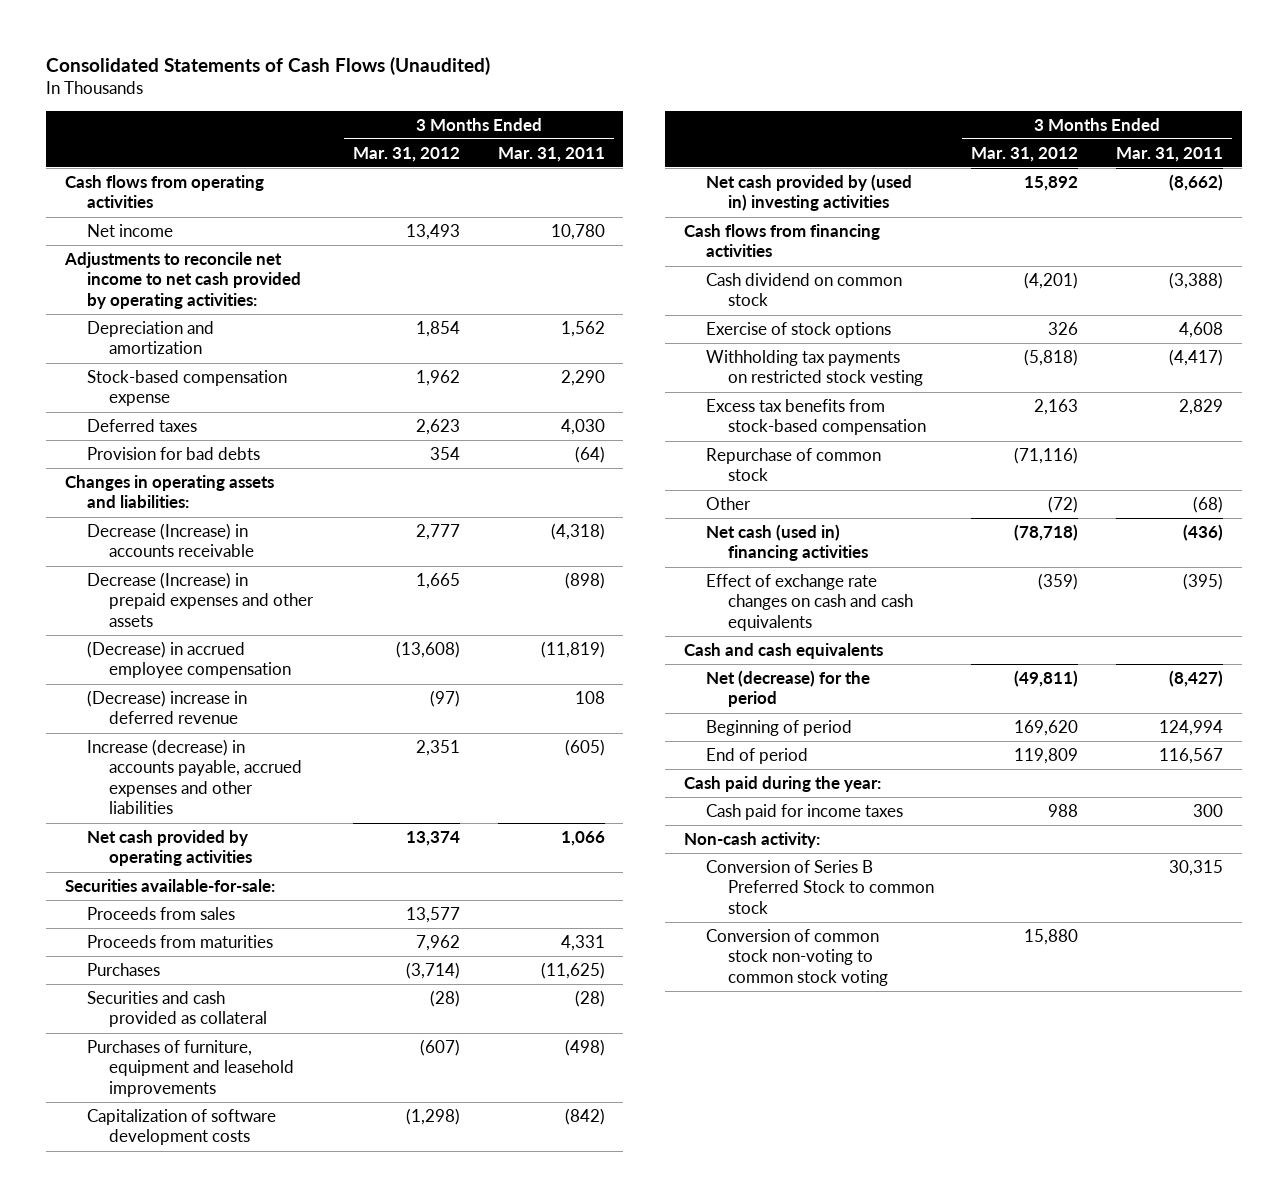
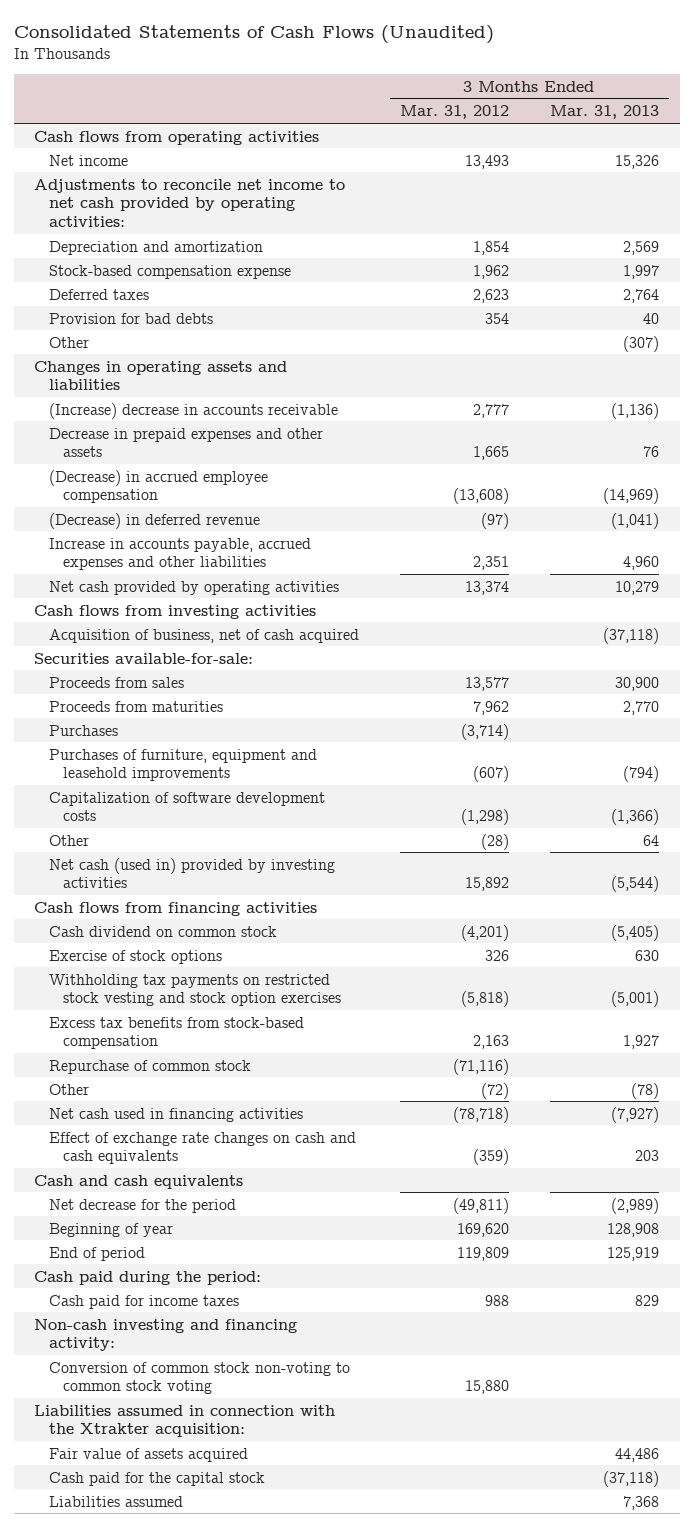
[497,146,605,162] Mar. 31, 2011 -> none
none -> [550,105,660,120] Mar. 31, 2013
none -> [48,336,89,348] Other
[65,475,275,509] Changes in operating assets and liabilities: -> [34,360,288,391] Changes in operating assets and liabilities
[87,523,255,558] Decrease (Increase) in accounts receivable -> [48,402,338,419] (Increase) decrease in accounts receivable
[87,572,315,627] Decrease (Increase) in prepaid expenses and other assets -> [48,427,323,458] Decrease in prepaid expenses and other assets
[87,690,248,725] (Decrease) increase in deferred revenue -> [48,512,260,529] (Decrease) in deferred revenue
[87,739,303,815] Increase (decrease) in accounts payable, accrued expenses and other liabilities -> [48,537,311,571] Increase in accounts payable, accrued expenses and other liabilities
none -> [34,604,317,619] Cash flows from investing activities
none -> [48,628,359,643] Acquisition of business, net of cash acquired
[87,991,268,1028] Securities and cash provided as collateral -> none
none -> [48,834,89,846] Other
[705,174,912,212] Net cash provided by (used in) investing activities -> [48,857,335,889] Net cash (used in) provided by investing activities
[705,350,923,387] Withholding tax payments on restricted stock vesting -> [48,973,341,1007] Withholding tax payments on restricted stock vesting and stock option exercises
[705,524,868,562] Net cash (used in) financing activities -> [48,1107,303,1122] Net cash used in financing activities
[705,670,870,708] Net (decrease) for the period -> [48,1198,236,1213] Net decrease for the period
[705,720,852,737] Beginning of period -> [48,1222,173,1237] Beginning of year
[683,776,881,793] Cash paid during the year: -> [34,1270,262,1285] Cash paid during the period:
[705,860,934,914] Conversion of Series B Preferred Stock to common stock -> none
[683,832,820,849] Non-cash activity: -> [34,1318,298,1352] Non-cash investing and financing activity:
none -> [34,1404,336,1438] Liabilities assumed in connection with the Xtrakter acquisition:
none -> [48,1447,248,1462] Fair value of assets acquired
none -> [48,1471,265,1486] Cash paid for the capital stock
none -> [48,1495,183,1507] Liabilities assumed

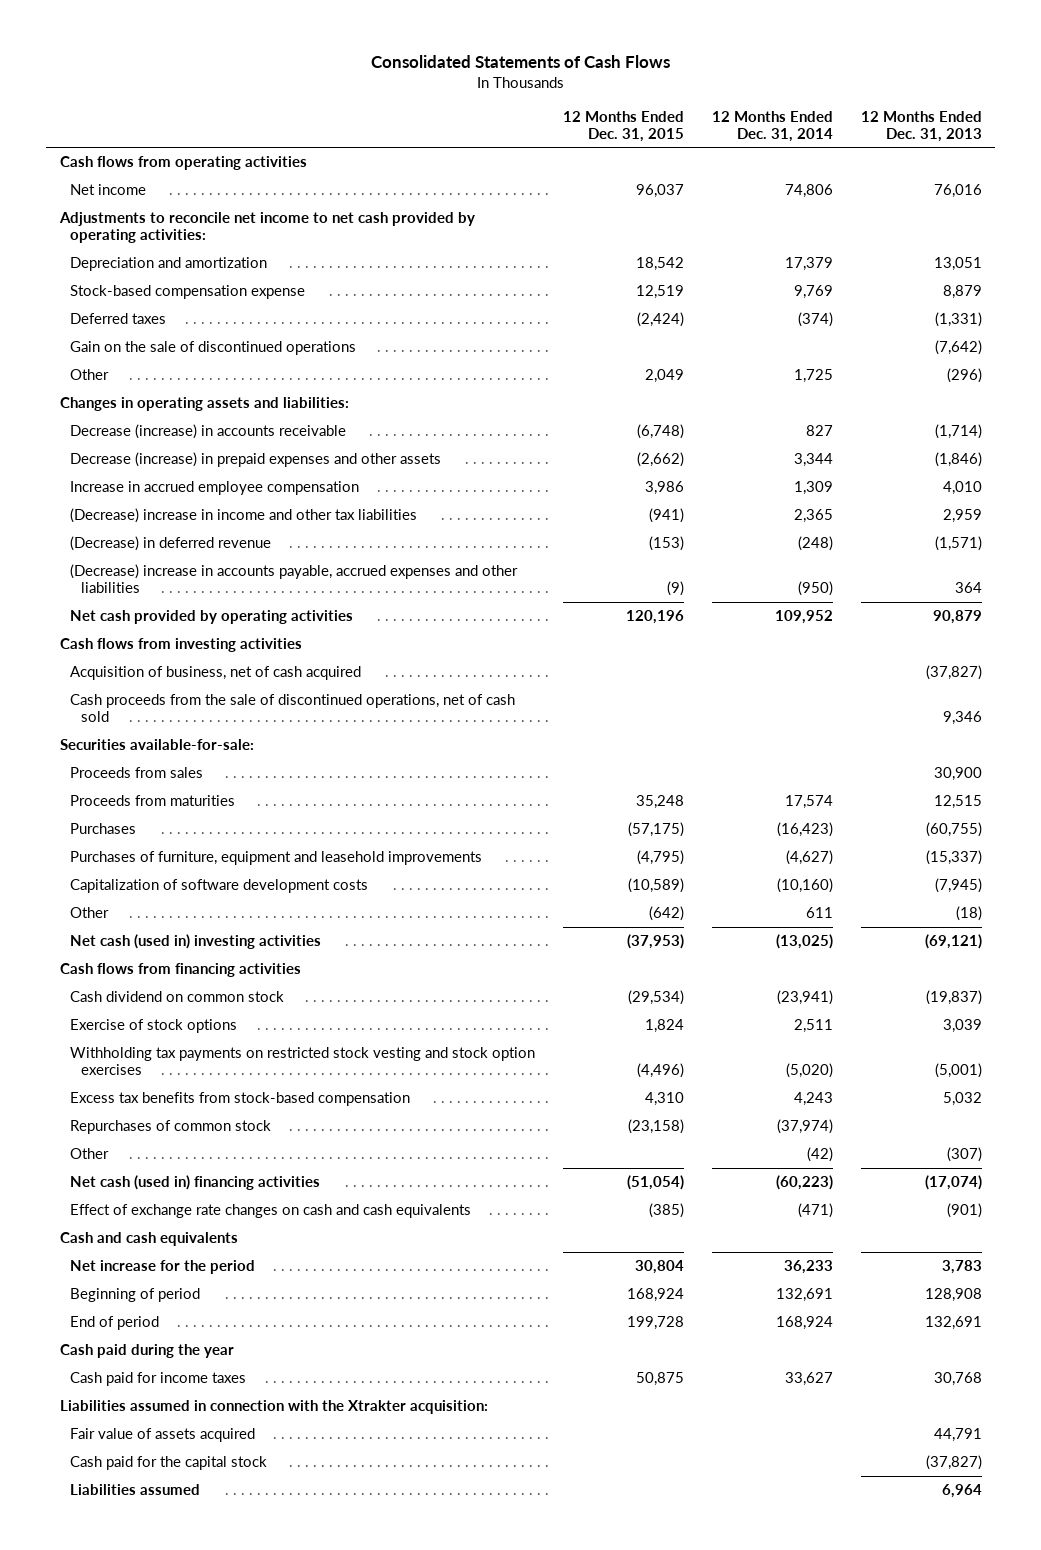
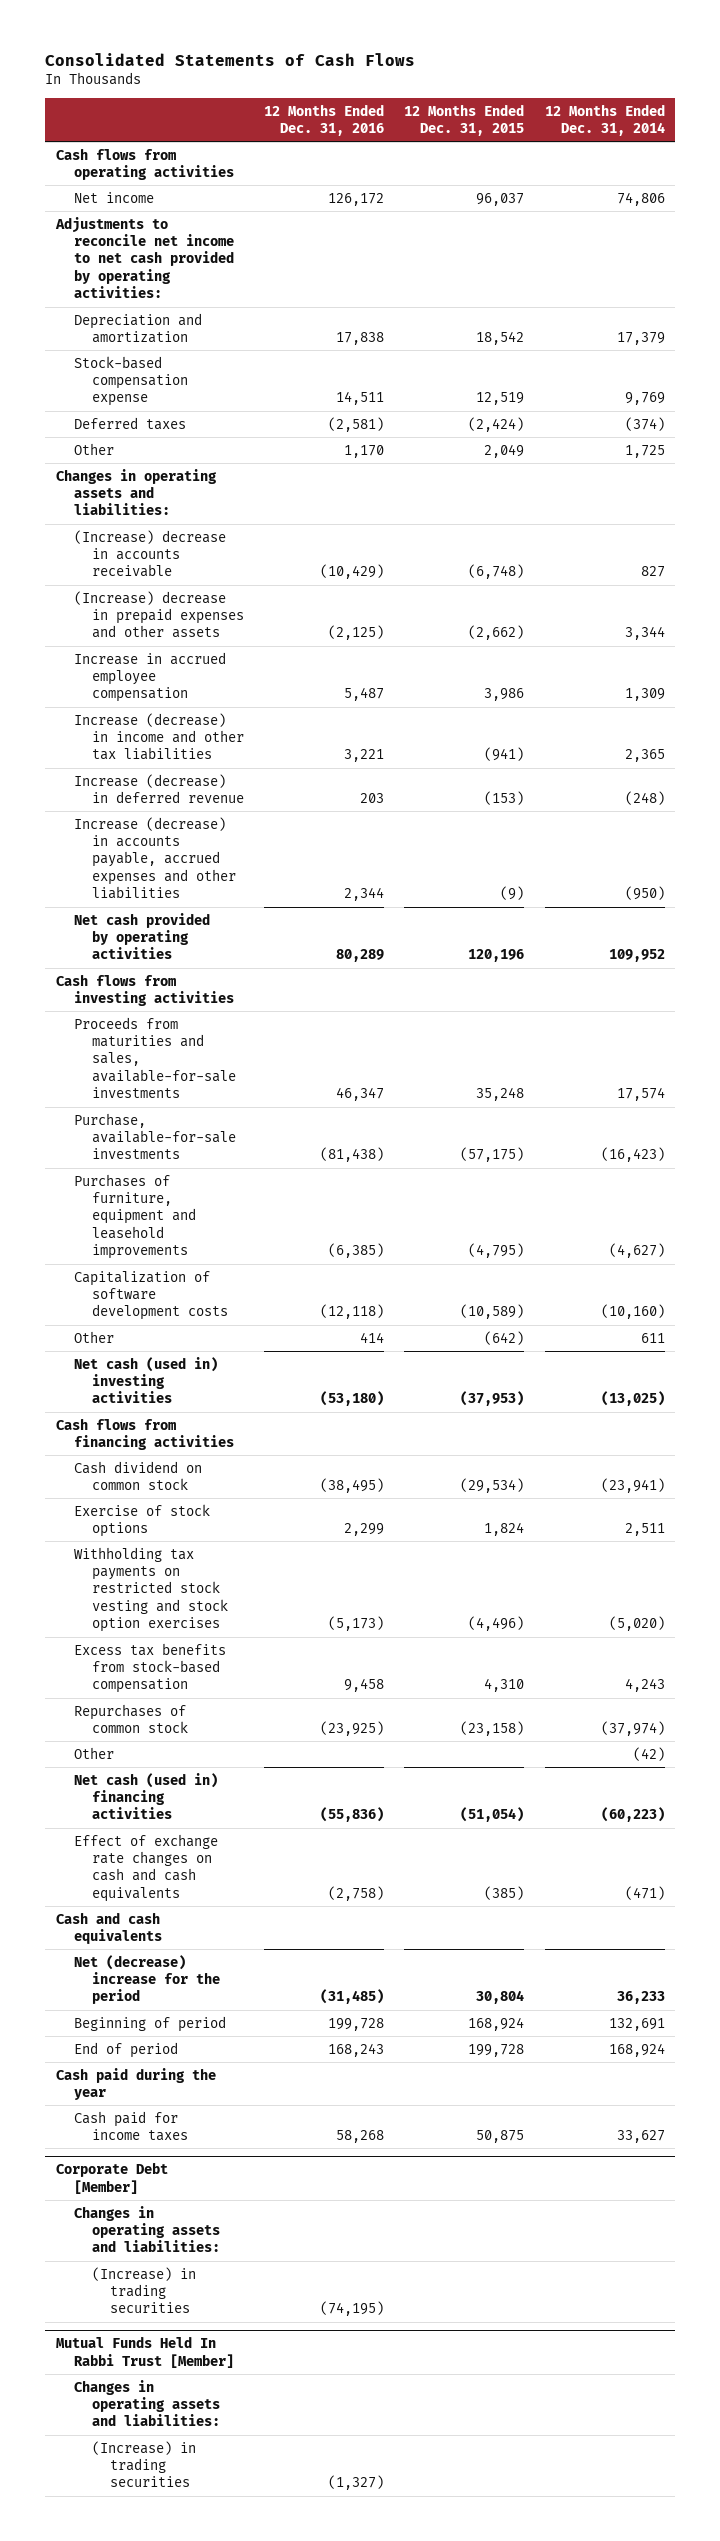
[860,110,982,142] 12 Months Ended Dec. 31, 2013 -> none
none -> [264,103,385,136] 12 Months Ended Dec. 31, 2016
[70,341,357,356] Gain on the sale of discontinued operations -> none
[70,424,347,440] Decrease (increase) in accounts receivable -> [73,529,226,578] (Increase) decrease in accounts receivable
[70,452,442,468] Decrease (increase) in prepaid expenses and other assets -> [73,590,244,639] (Increase) decrease in prepaid expenses and other assets
[70,508,418,524] (Decrease) increase in income and other tax liabilities -> [73,712,244,761] Increase (decrease) in income and other tax liabilities
[70,536,272,552] (Decrease) in deferred revenue -> [73,773,244,804] Increase (decrease) in deferred revenue
[70,564,519,594] (Decrease) increase in accounts payable, accrued expenses and other liabilities -> [73,816,236,900] Increase (decrease) in accounts payable, accrued expenses and other liabilities
[70,666,362,681] Acquisition of business, net of cash acquired -> none
[70,694,516,723] Cash proceeds from the sale of discontinued operations, net of cash sold -> none
[59,739,254,751] Securities available-for-sale: -> none
[70,767,204,779] Proceeds from sales -> none
[70,795,236,807] Proceeds from maturities -> [73,1016,236,1099] Proceeds from maturities and sales, available-for-sale investments
[70,823,137,835] Purchases -> [73,1112,236,1160] Purchase, available-for-sale investments
[70,1260,256,1275] Net increase for the period -> [73,1954,220,2005] Net (decrease) increase for the period
[59,1400,488,1415] Liabilities assumed in connection with the Xtrakter acquisition: -> none
[70,1428,256,1443] Fair value of assets acquired -> none
[70,1456,268,1471] Cash paid for the capital stock -> none
[70,1484,201,1496] Liabilities assumed -> none
none -> [55,2162,168,2194] Corporate Debt [Member]
none -> [73,2205,220,2253] Changes in operating assets and liabilities:
none -> [91,2266,196,2314] (Increase) in trading securities
none -> [55,2336,234,2368] Mutual Funds Held In Rabbi Trust [Member]
none -> [73,2379,220,2427] Changes in operating assets and liabilities:
none -> [91,2440,196,2488] (Increase) in trading securities

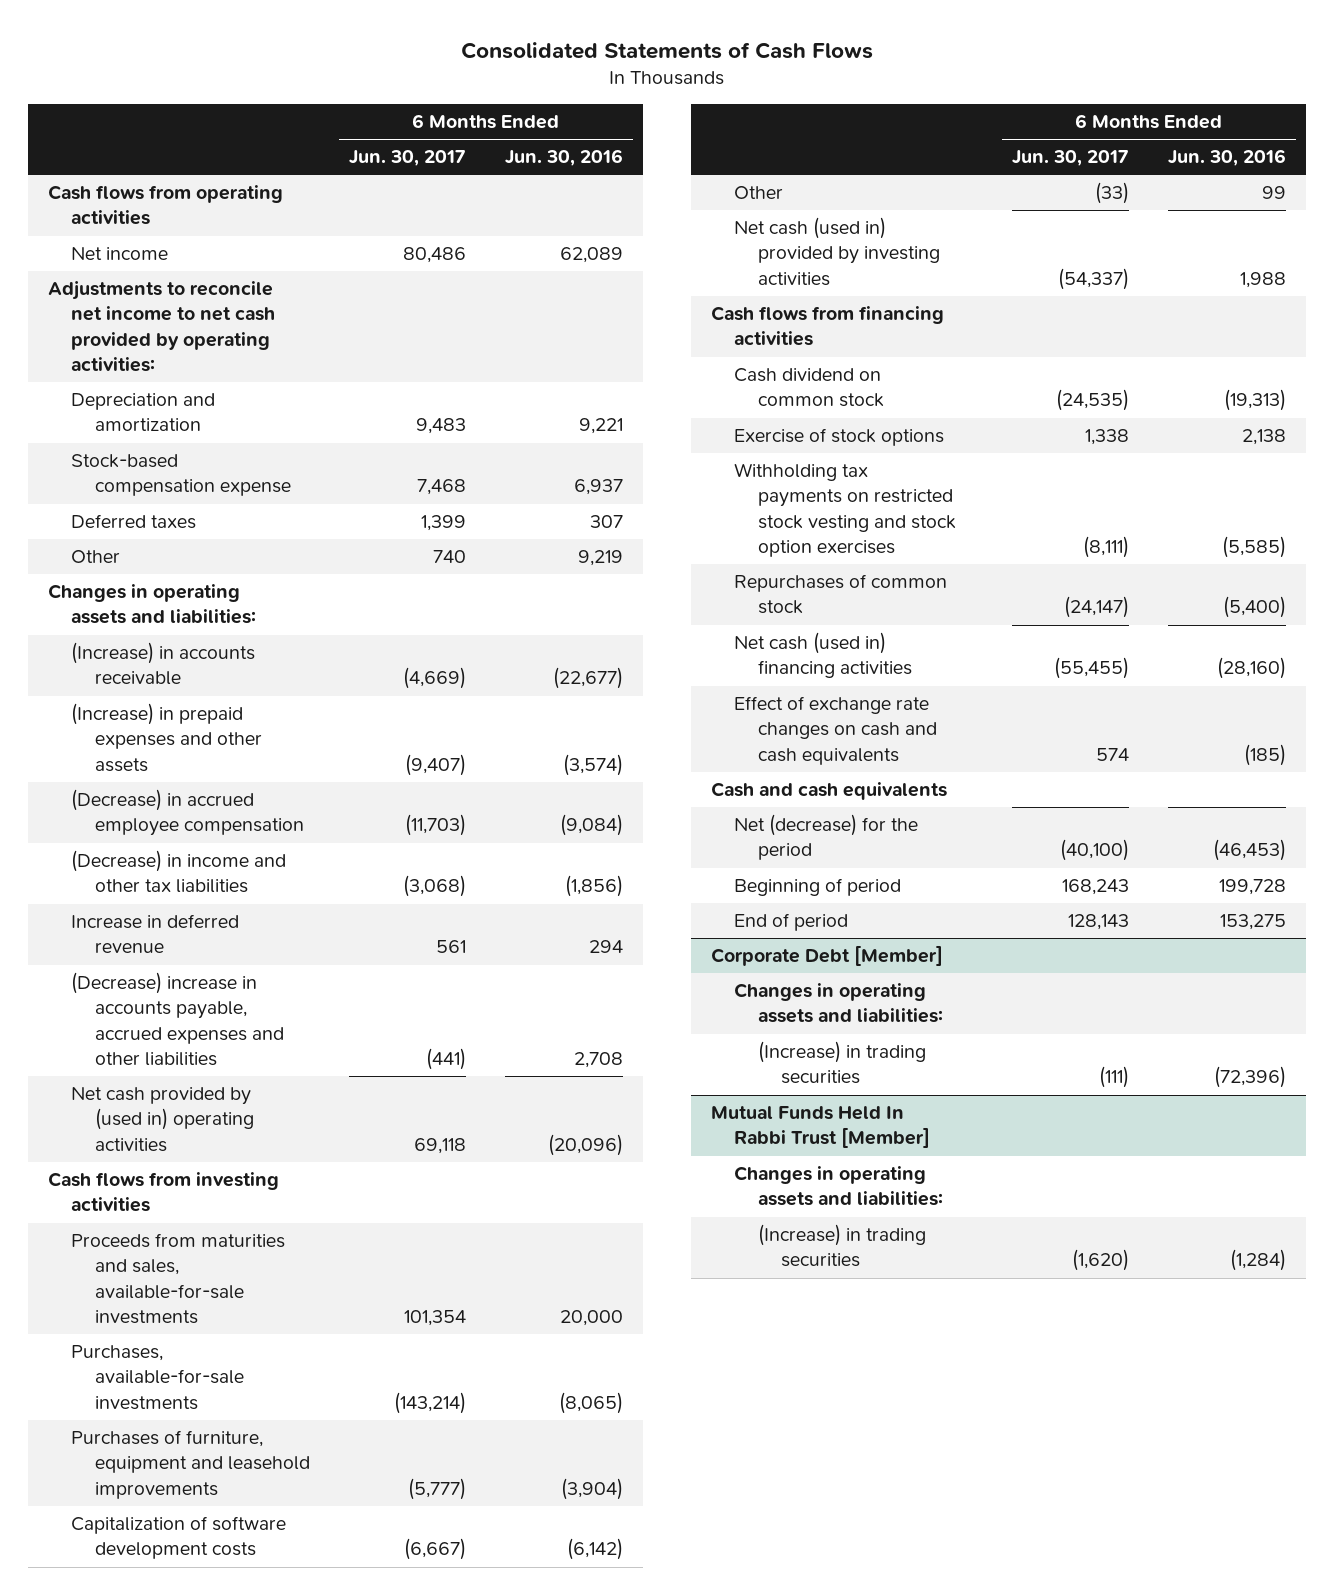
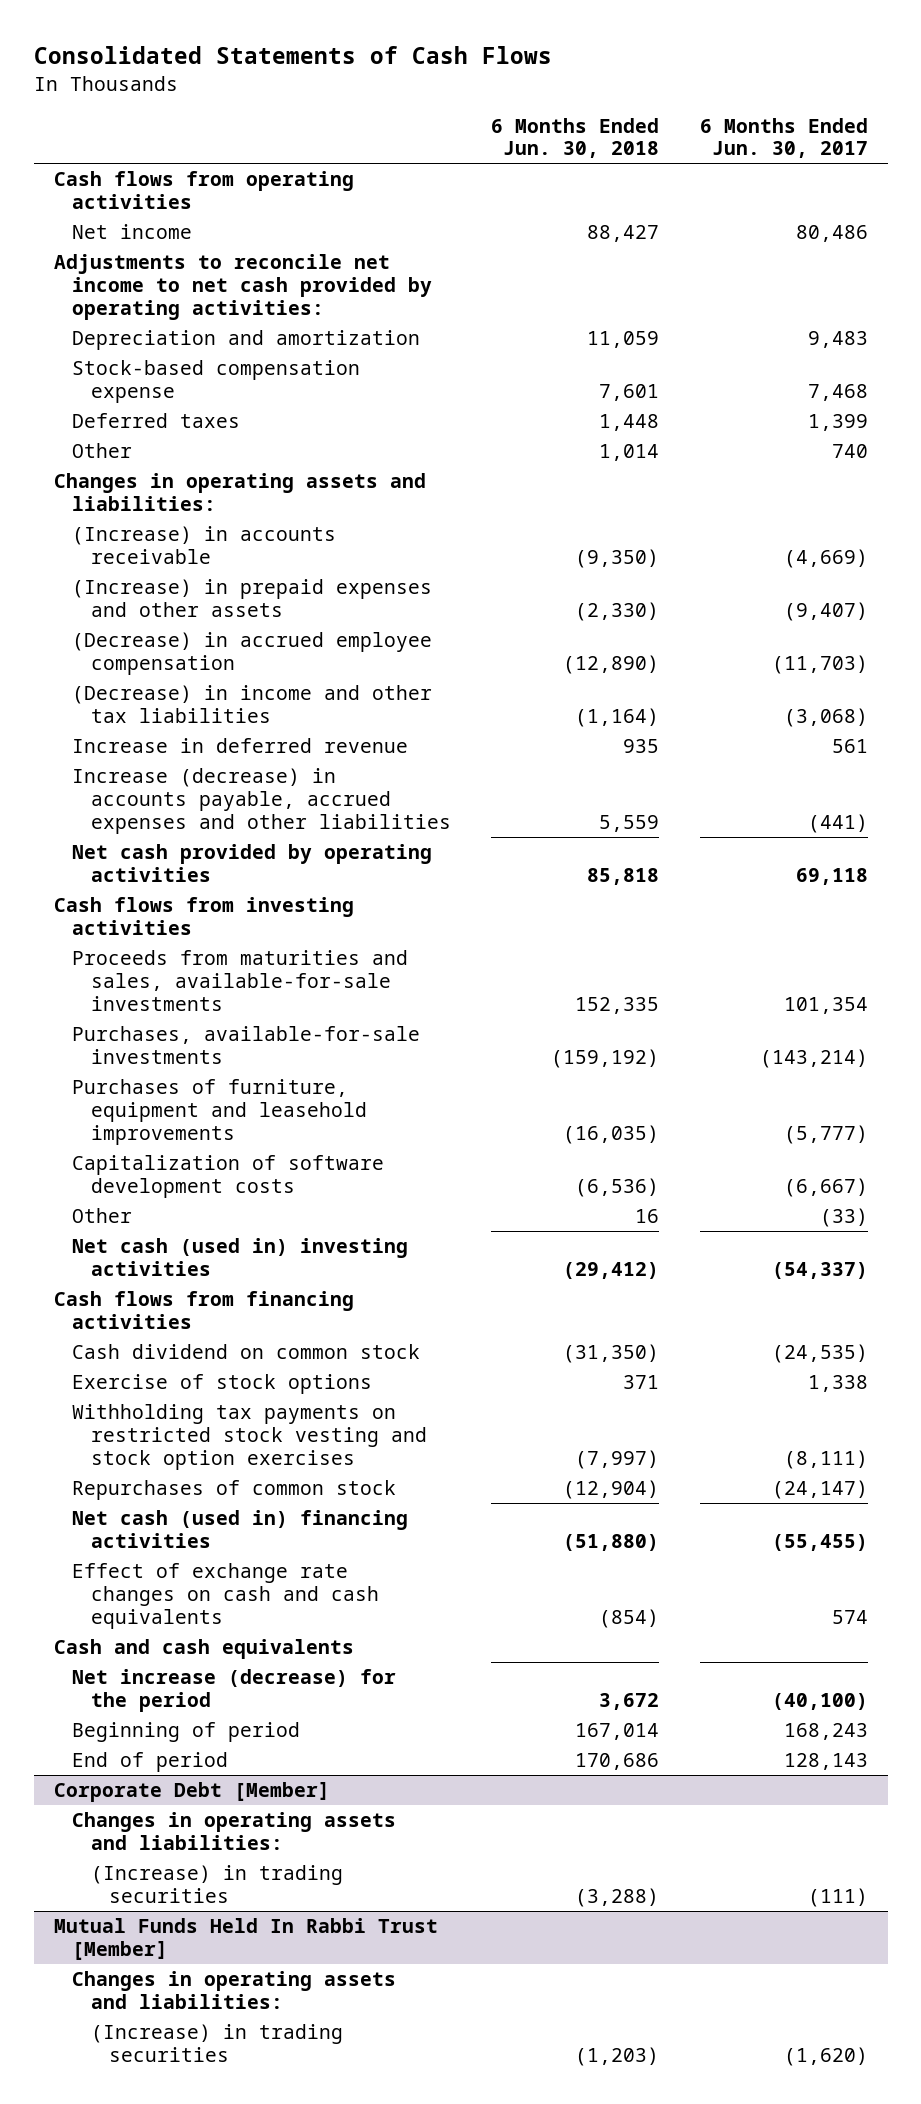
[505,149,624,167] Jun. 30, 2016 -> none
none -> [491,117,660,159] 6 Months Ended Jun. 30, 2018
[71,972,284,1066] (Decrease) increase in accounts payable, accrued expenses and other liabilities -> [72,768,451,834] Increase (decrease) in accounts payable, accrued expenses and other liabilities
[71,1087,254,1152] Net cash provided by (used in) operating activities -> [72,844,433,882] Net cash provided by operating activities
[734,217,940,286] Net cash (used in) provided by investing activities -> [72,1238,409,1276] Net cash (used in) investing activities
[734,814,919,861] Net (decrease) for the period -> [72,1669,397,1712] Net increase (decrease) for the period

